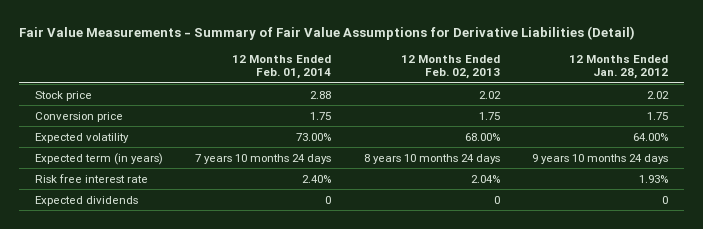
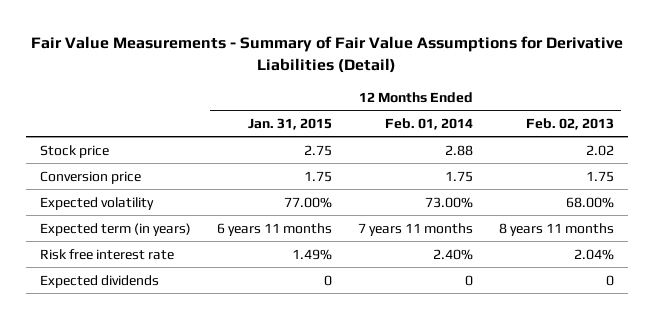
[569,54,669,80] 12 Months Ended Jan. 28, 2012 -> none
none -> [247,117,332,130] Jan. 31, 2015
[195,153,332,164] 7 years 10 months 24 days -> [358,222,474,236] 7 years 11 months
[363,153,500,164] 8 years 10 months 24 days -> [499,222,615,236] 8 years 11 months

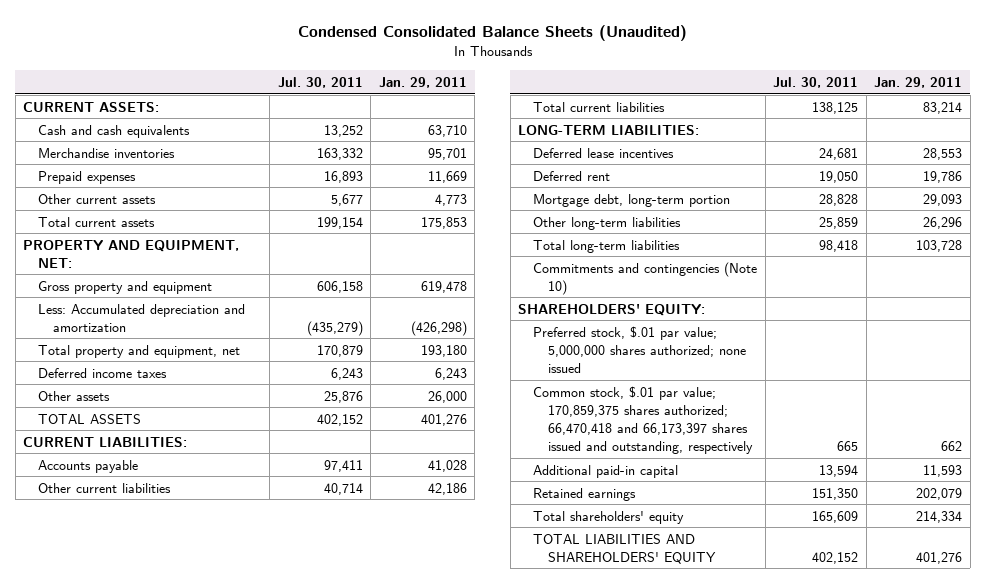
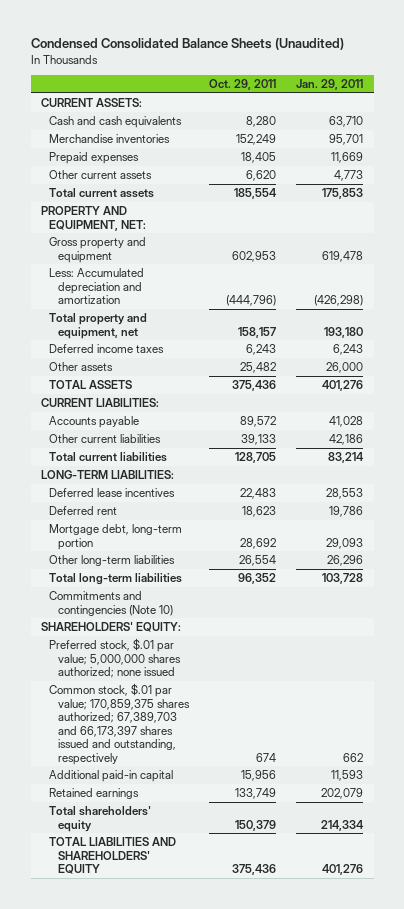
[277,76,363,88] Jul. 30, 2011 -> none
none -> [209,79,277,91] Oct. 29, 2011
[533,385,753,455] Common stock, $.01 par value; 170,859,375 shares authorized; 66,470,418 and 66,173,397 shares issued and outstanding, respectively -> [49,683,190,765] Common stock, $.01 par value; 170,859,375 shares authorized; 67,389,703 and 66,173,397 shares issued and outstanding, respectively

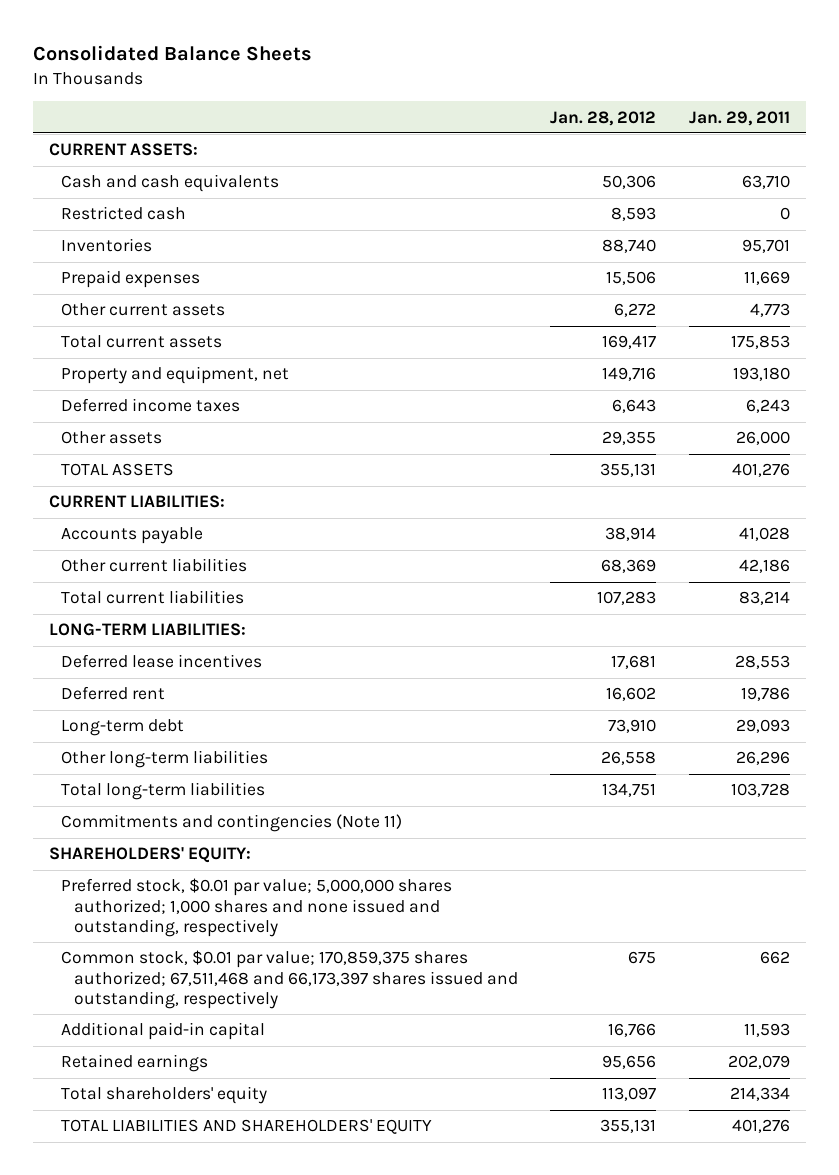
[30,38,344,51] Condensed Consolidated Balance Sheets (Unaudited) -> [32,44,312,61] Consolidated Balance Sheets
[209,79,277,91] Oct. 29, 2011 -> none
none -> [550,110,657,126] Jan. 28, 2012
none -> [61,206,187,221] Restricted cash
[49,134,171,144] Merchandise inventories -> [61,238,153,253] Inventories
[40,206,147,231] PROPERTY AND EQUIPMENT, NET: -> none
[49,237,147,263] Gross property and equipment -> none
[49,268,145,305] Less: Accumulated depreciation and amortization -> none
[49,313,148,339] Total property and equipment, net -> [61,366,290,385] Property and equipment, net
[49,524,183,550] Mortgage debt, long-term portion -> [61,719,185,737] Long-term debt
[49,591,173,616] Commitments and contingencies (Note 10) -> [61,814,403,833] Commitments and contingencies (Note 11)
[49,638,181,679] Preferred stock, $.01 par value; 5,000,000 shares authorized; none issued -> [61,878,453,937] Preferred stock, $0.01 par value; 5,000,000 shares authorized; 1,000 shares and none issued and outstanding, respectively
[49,683,190,765] Common stock, $.01 par value; 170,859,375 shares authorized; 67,389,703 and 66,173,397 shares issued and outstanding, respectively -> [61,950,518,1009] Common stock, $0.01 par value; 170,859,375 shares authorized; 67,511,468 and 66,173,397 shares issued and outstanding, respectively

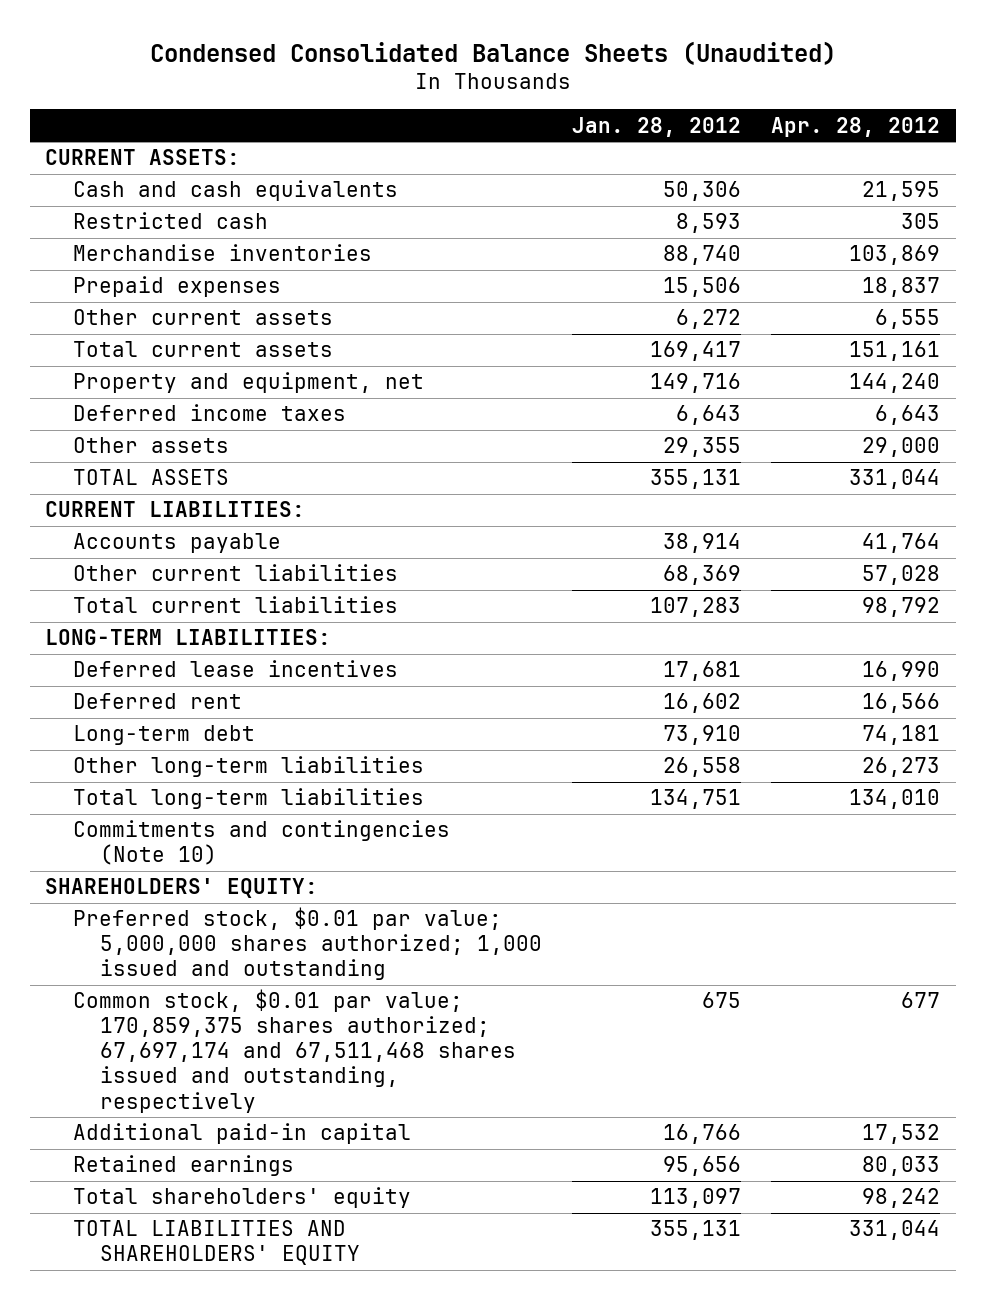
[32,44,312,61] Consolidated Balance Sheets -> [149,40,836,65] Condensed Consolidated Balance Sheets (Unaudited)
[688,110,790,126] Jan. 29, 2011 -> none
none -> [771,116,941,137] Apr. 28, 2012
[61,238,153,253] Inventories -> [72,244,372,262] Merchandise inventories
[61,814,403,833] Commitments and contingencies (Note 11) -> [72,820,450,866] Commitments and contingencies (Note 10)
[61,878,453,937] Preferred stock, $0.01 par value; 5,000,000 shares authorized; 1,000 shares and none issued and outstanding, respectively -> [72,907,542,981] Preferred stock, $0.01 par value; 5,000,000 shares authorized; 1,000 issued and outstanding
[61,950,518,1009] Common stock, $0.01 par value; 170,859,375 shares authorized; 67,511,468 and 66,173,397 shares issued and outstanding, respectively -> [72,989,516,1113] Common stock, $0.01 par value; 170,859,375 shares authorized; 67,697,174 and 67,511,468 shares issued and outstanding, respectively

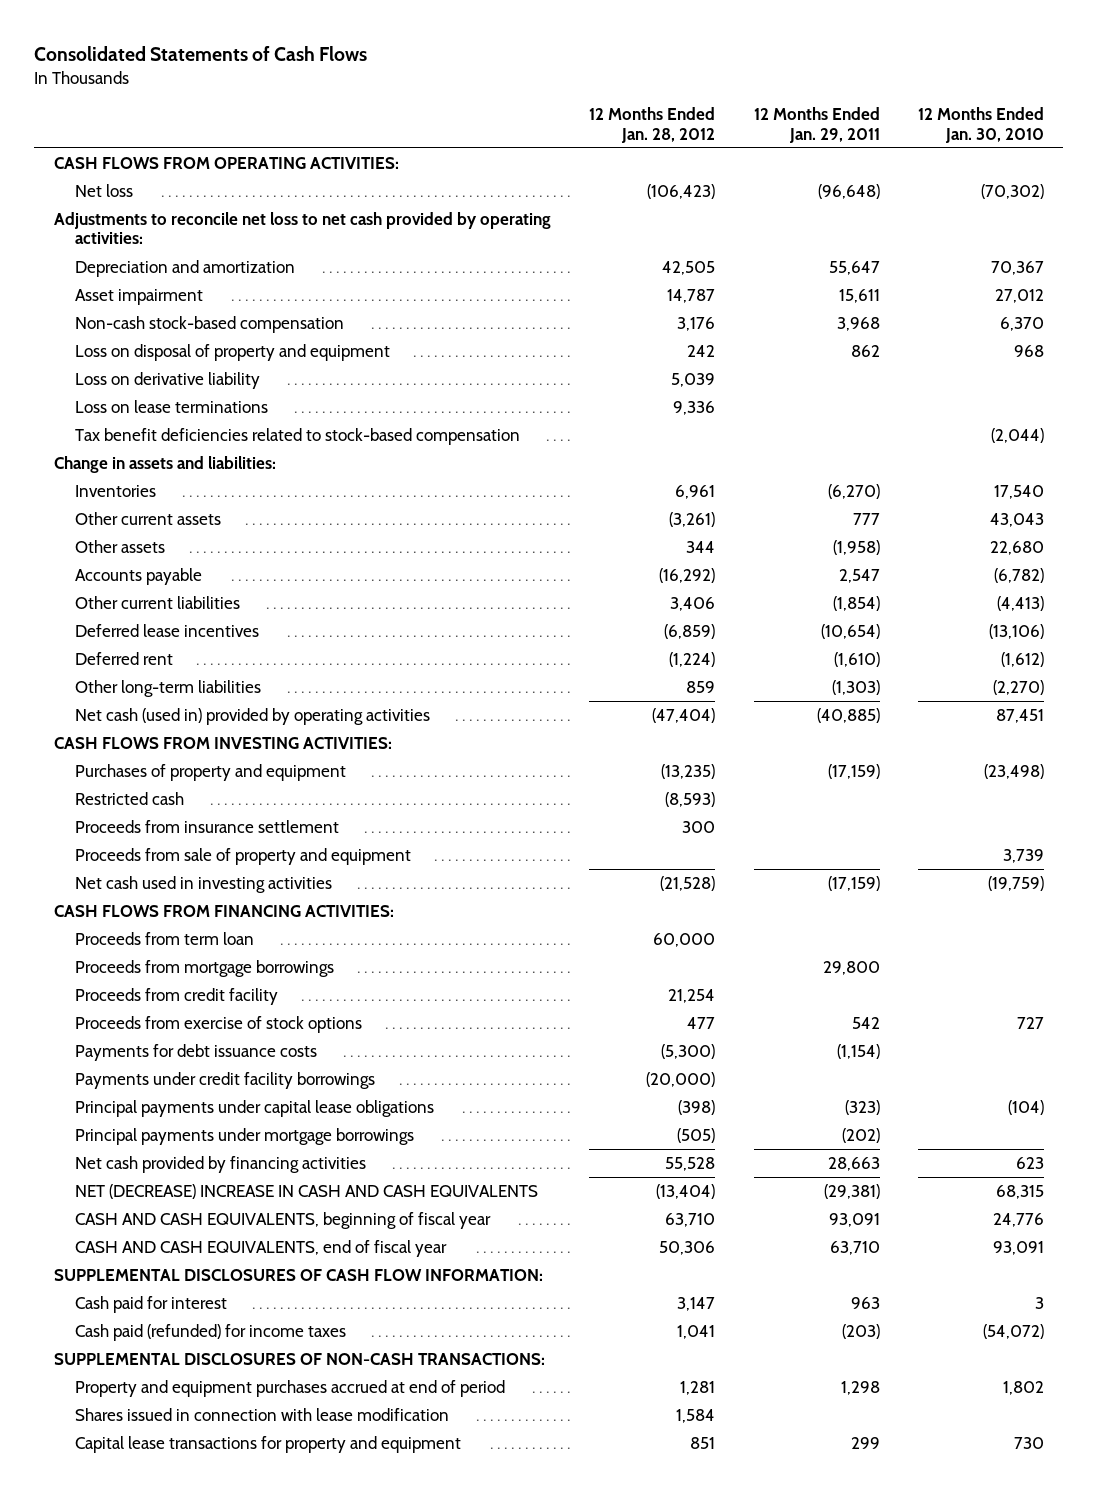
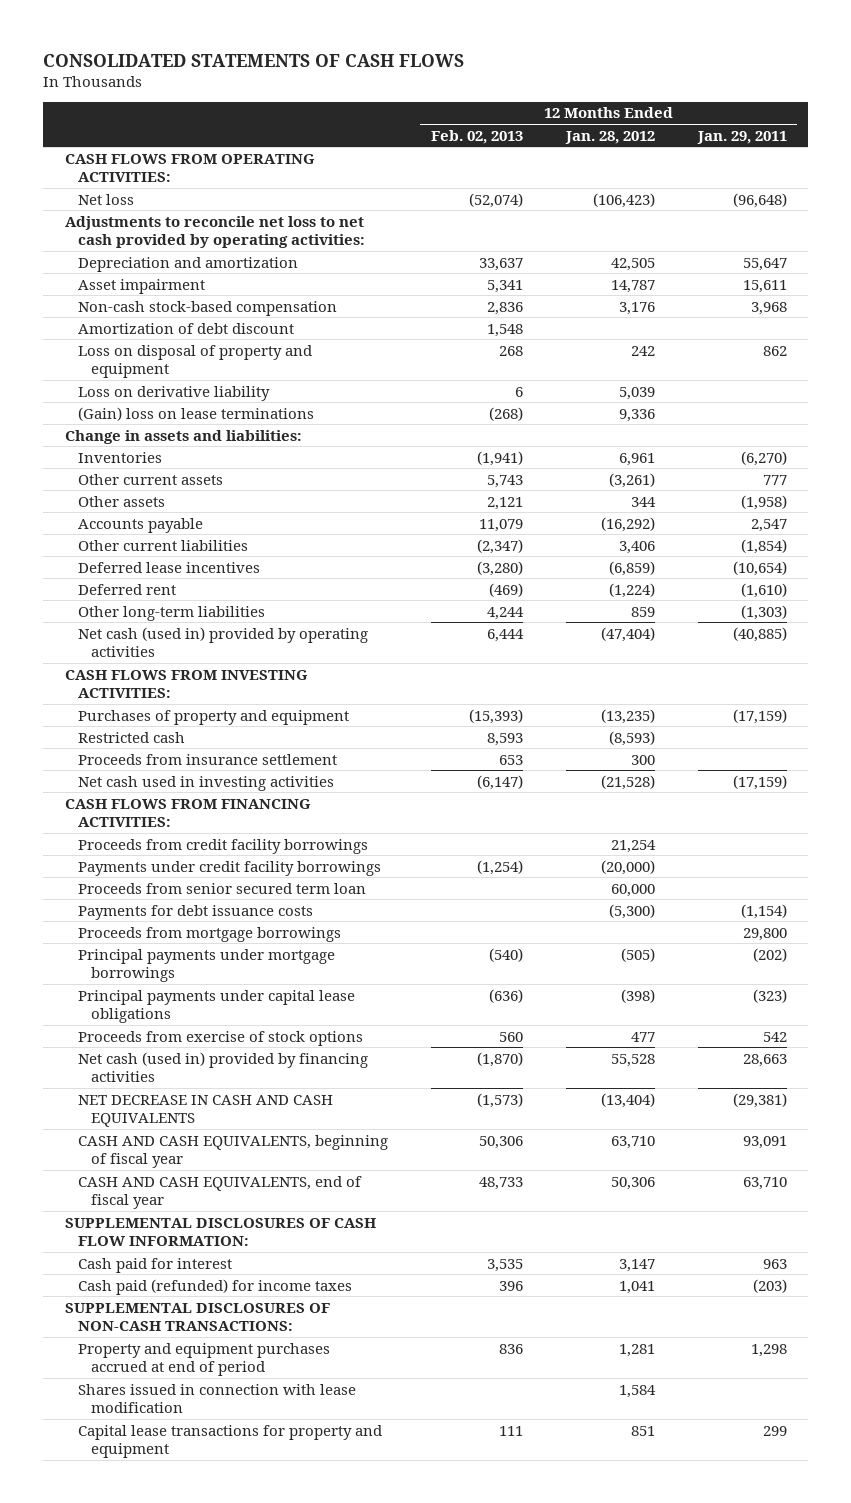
[34,45,368,61] Consolidated Statements of Cash Flows -> [43,53,465,67] CONSOLIDATED STATEMENTS OF CASH FLOWS
[918,107,1045,143] 12 Months Ended Jan. 30, 2010 -> none
none -> [430,129,523,144] Feb. 02, 2013
none -> [77,322,294,334] Amortization of debt discount
[74,427,520,445] Tax benefit deficiencies related to stock-based compensation -> none
[74,399,268,413] Loss on lease terminations -> [77,406,314,421] (Gain) loss on lease terminations
[74,847,411,865] Proceeds from sale of property and equipment -> none
[74,931,254,945] Proceeds from term loan -> none
[74,987,278,1005] Proceeds from credit facility -> [77,838,368,854] Proceeds from credit facility borrowings
none -> [77,882,366,894] Proceeds from senior secured term loan
[74,1043,317,1061] Payments for debt issuance costs -> [77,904,313,920] Payments for debt issuance costs
[74,959,334,977] Proceeds from mortgage borrowings -> [77,926,341,942] Proceeds from mortgage borrowings
[74,1099,434,1117] Principal payments under capital lease obligations -> [77,989,355,1023] Principal payments under capital lease obligations
[74,1015,362,1033] Proceeds from exercise of stock options -> [77,1030,363,1046] Proceeds from exercise of stock options
[74,1155,366,1173] Net cash provided by financing activities -> [77,1051,368,1082] Net cash (used in) provided by financing activities
[74,1183,538,1199] NET (DECREASE) INCREASE IN CASH AND CASH EQUIVALENTS -> [77,1094,333,1127] NET DECREASE IN CASH AND CASH EQUIVALENTS

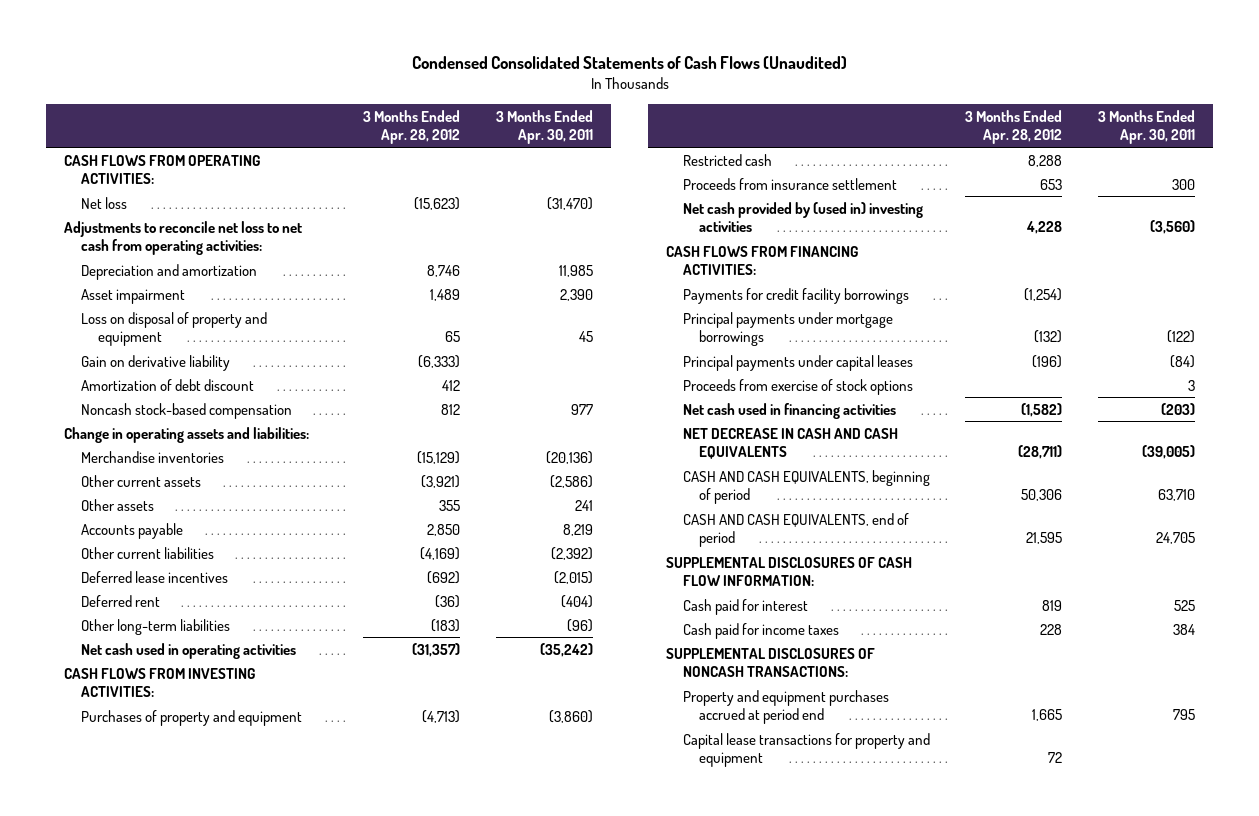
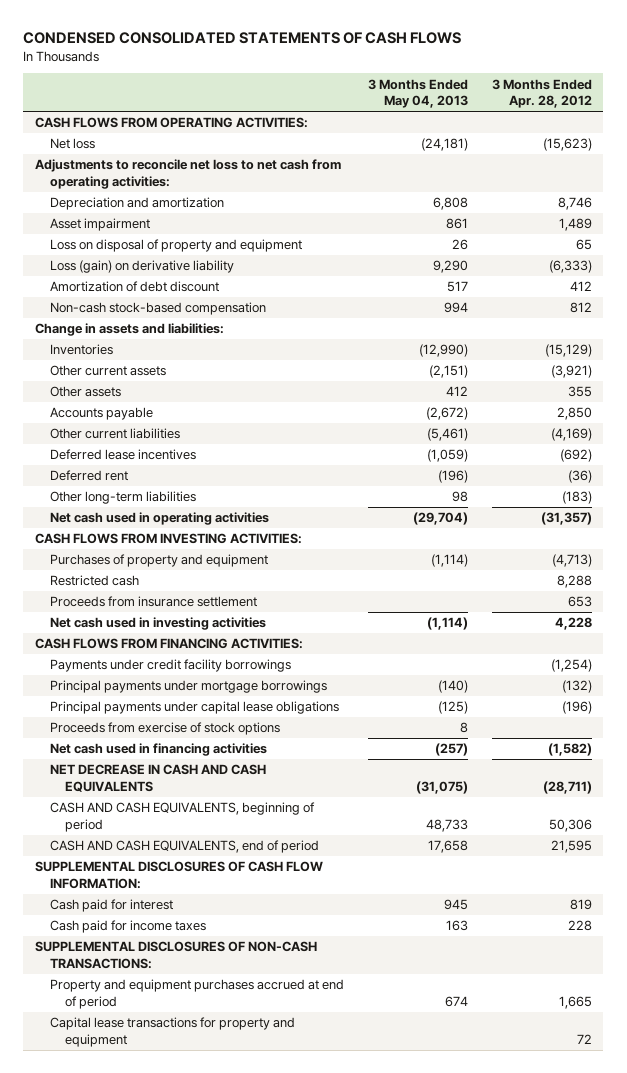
[411,56,847,70] Condensed Consolidated Statements of Cash Flows (Unaudited) -> [23,32,462,45] CONDENSED CONSOLIDATED STATEMENTS OF CASH FLOWS
[496,109,594,145] 3 Months Ended Apr. 30, 2011 -> none
none -> [367,78,468,109] 3 Months Ended May 04, 2013
[80,354,230,371] Gain on derivative liability -> [50,260,235,274] Loss (gain) on derivative liability
[80,402,292,419] Noncash stock-based compensation -> [50,302,267,316] Non-cash stock-based compensation
[63,426,309,443] Change in operating assets and liabilities: -> [35,323,225,337] Change in assets and liabilities:
[80,450,224,463] Merchandise inventories -> [50,344,114,356] Inventories
[682,201,923,233] Net cash provided by (used in) investing activities -> [50,617,267,631] Net cash used in investing activities
[682,287,909,304] Payments for credit facility borrowings -> [50,659,292,673] Payments under credit facility borrowings
[682,354,913,371] Principal payments under capital leases -> [50,701,340,715] Principal payments under capital lease obligations
[665,647,875,678] SUPPLEMENTAL DISCLOSURES OF NONCASH TRANSACTIONS: -> [35,941,318,969] SUPPLEMENTAL DISCLOSURES OF NON-CASH TRANSACTIONS:
[682,689,889,725] Property and equipment purchases accrued at period end -> [50,979,345,1009] Property and equipment purchases accrued at end of period

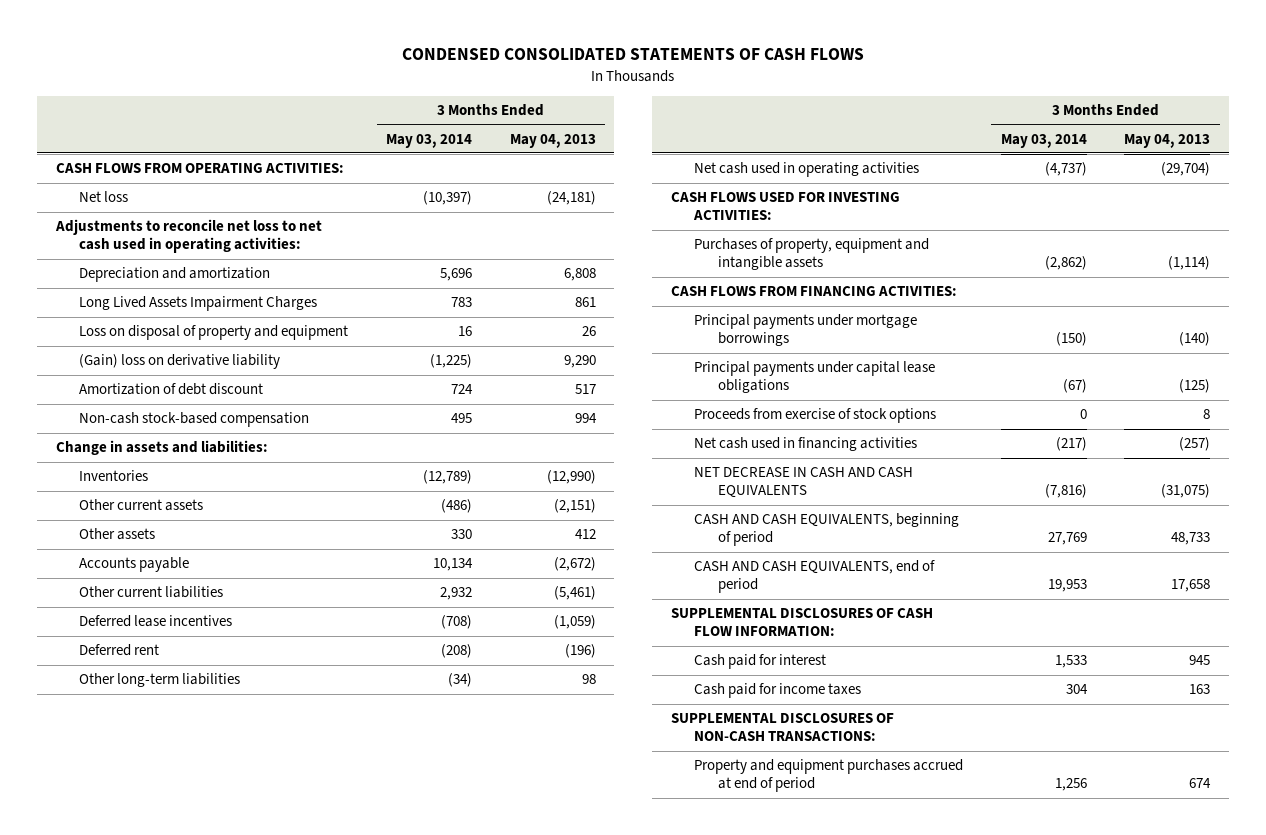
[491,78,592,109] 3 Months Ended Apr. 28, 2012 -> none
none -> [385,133,472,148] May 03, 2014
[35,159,342,189] Adjustments to reconcile net loss to net cash from operating activities: -> [54,219,322,254] Adjustments to reconcile net loss to net cash used in operating activities:
[50,218,151,232] Asset impairment -> [79,296,318,312] Long Lived Assets Impairment Charges
[50,260,235,274] Loss (gain) on derivative liability -> [79,354,281,370] (Gain) loss on derivative liability
[50,575,140,587] Restricted cash -> none
[50,596,258,608] Proceeds from insurance settlement -> none
[50,617,267,631] Net cash used in investing activities -> none
[35,533,303,545] CASH FLOWS FROM INVESTING ACTIVITIES: -> [670,192,900,221] CASH FLOWS USED FOR INVESTING ACTIVITIES:
[50,554,269,568] Purchases of property and equipment -> [694,238,930,271] Purchases of property, equipment and intangible assets
[50,659,292,673] Payments under credit facility borrowings -> none
[50,1017,296,1047] Capital lease transactions for property and equipment -> none

